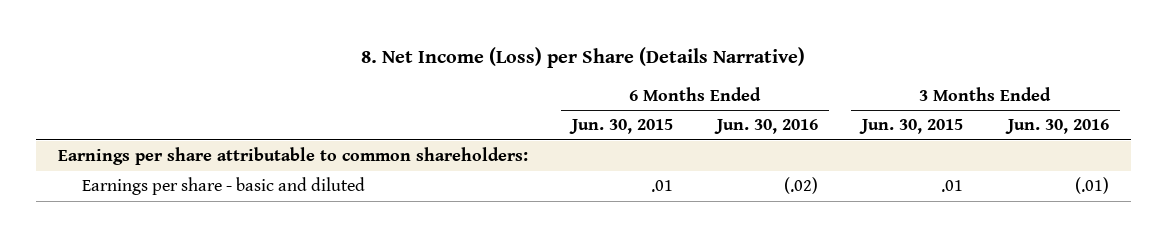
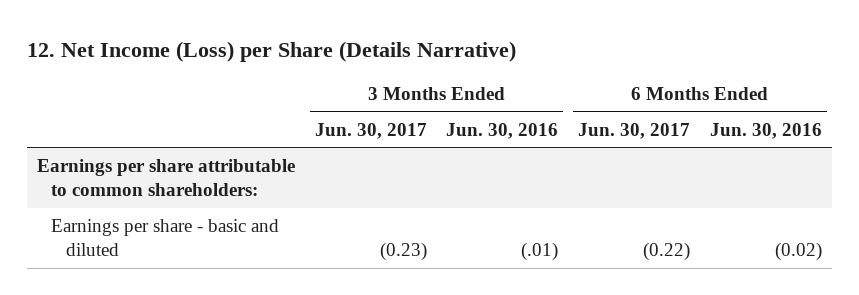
[361,46,806,68] 8. Net Income (Loss) per Share (Details Narrative) -> [26,40,516,62] 12. Net Income (Loss) per Share (Details Narrative)
[568,119,673,135] Jun. 30, 2015 -> none
[859,119,964,135] Jun. 30, 2015 -> none
none -> [314,122,427,139] Jun. 30, 2017
none -> [578,122,691,139] Jun. 30, 2017
[784,177,819,195] (.02) -> [775,242,823,262] (0.02)

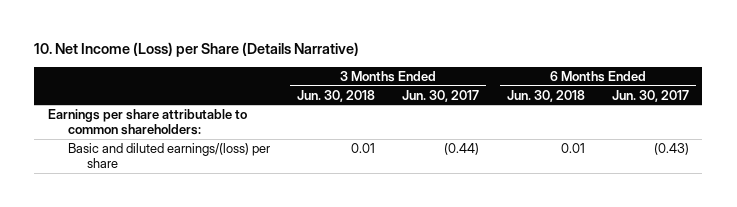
[26,40,516,62] 12. Net Income (Loss) per Share (Details Narrative) -> [34,42,360,58] 10. Net Income (Loss) per Share (Details Narrative)
[446,122,559,139] Jun. 30, 2016 -> none
[710,122,823,139] Jun. 30, 2016 -> none
none -> [296,89,375,102] Jun. 30, 2018
none -> [506,89,585,102] Jun. 30, 2018
[51,219,280,257] Earnings per share - basic and diluted -> [67,142,270,169] Basic and diluted earnings/(loss) per share
[379,242,427,262] (0.23) -> [444,142,480,155] (0.44)
[643,242,691,262] (0.22) -> [653,142,689,155] (0.43)

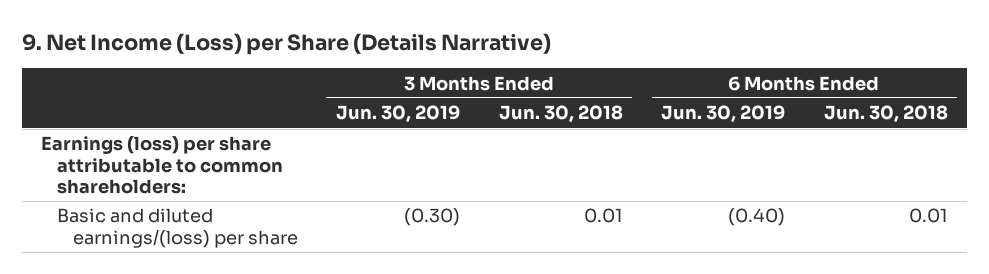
[34,42,360,58] 10. Net Income (Loss) per Share (Details Narrative) -> [21,33,551,56] 9. Net Income (Loss) per Share (Details Narrative)
[402,89,480,102] Jun. 30, 2017 -> none
[611,89,689,102] Jun. 30, 2017 -> none
none -> [336,105,461,124] Jun. 30, 2019
none -> [661,105,786,124] Jun. 30, 2019
[47,108,247,136] Earnings per share attributable to common shareholders: -> [41,136,283,195] Earnings (loss) per share attributable to common shareholders:

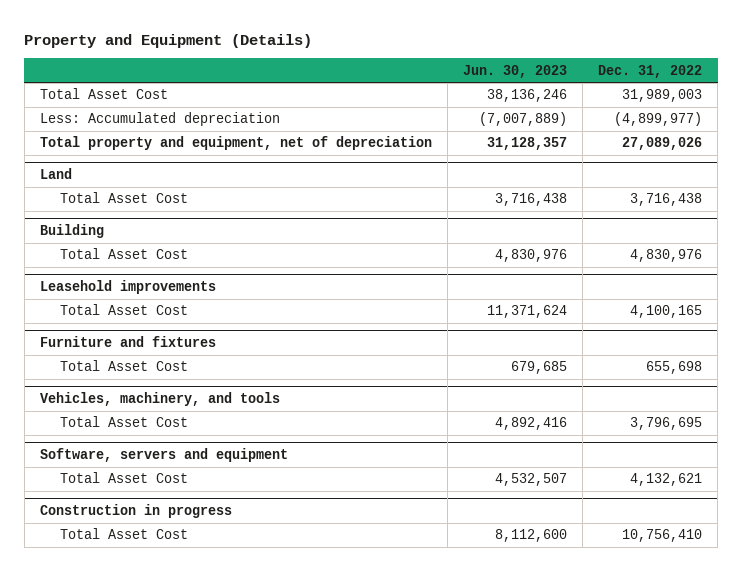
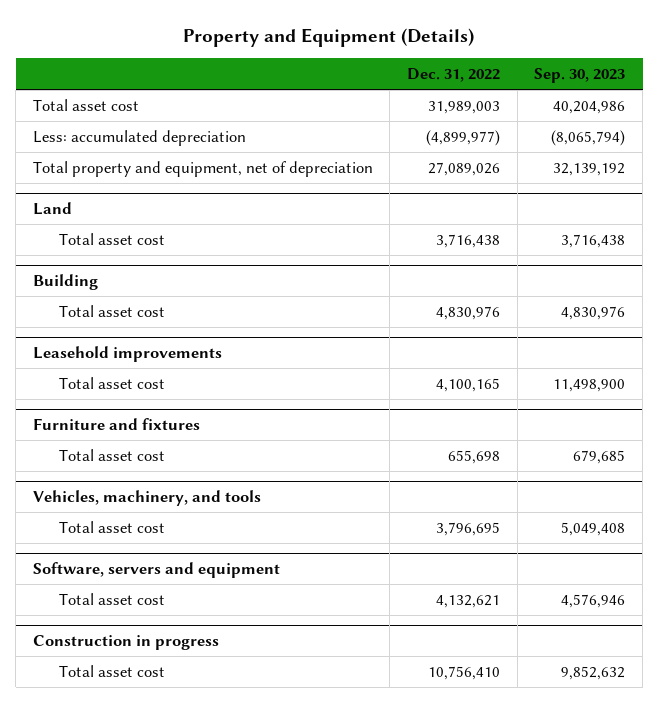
[462,64,567,78] Jun. 30, 2023 -> none
none -> [534,68,626,84] Sep. 30, 2023
[39,88,168,100] Total Asset Cost -> [32,98,139,111] Total asset cost
[39,112,280,127] Less: Accumulated depreciation -> [32,129,246,146] Less: accumulated depreciation
[60,192,189,204] Total Asset Cost -> [58,232,165,245] Total asset cost
[60,248,189,260] Total Asset Cost -> [58,304,165,317] Total asset cost
[60,304,189,316] Total Asset Cost -> [58,376,165,389] Total asset cost
[60,360,189,372] Total Asset Cost -> [58,448,165,461] Total asset cost
[60,416,189,428] Total Asset Cost -> [58,520,165,533] Total asset cost
[60,472,189,484] Total Asset Cost -> [58,592,165,605] Total asset cost
[60,528,189,540] Total Asset Cost -> [58,664,165,677] Total asset cost

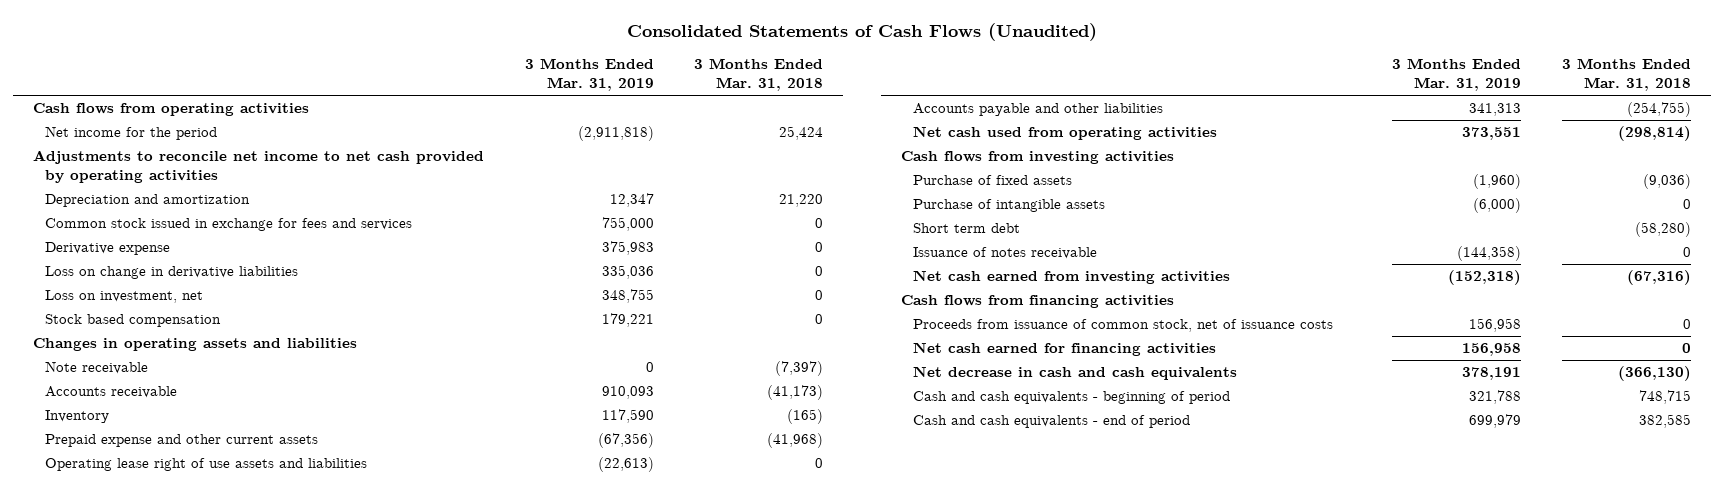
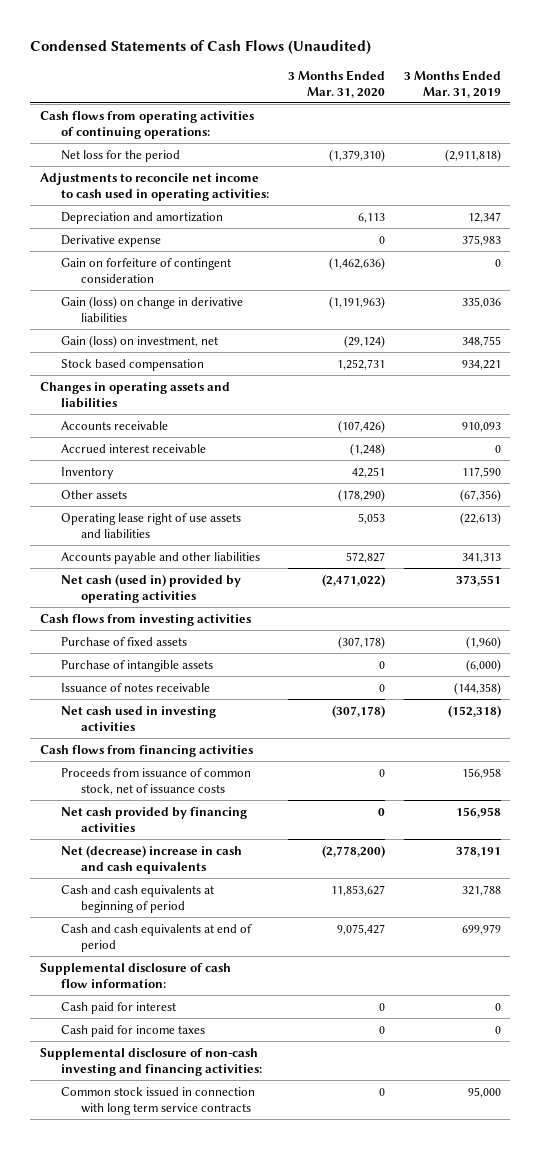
[627,22,1098,41] Consolidated Statements of Cash Flows (Unaudited) -> [30,39,372,55] Condensed Statements of Cash Flows (Unaudited)
[694,57,824,92] 3 Months Ended Mar. 31, 2018 -> none
none -> [287,69,385,98] 3 Months Ended Mar. 31, 2020
[33,103,310,117] Cash flows from operating activities -> [39,110,254,139] Cash flows from operating activities of continuing operations:
[45,126,218,141] Net income for the period -> [60,149,180,162] Net loss for the period
[33,150,485,184] Adjustments to reconcile net income to net cash provided by operating activities -> [39,172,269,201] Adjustments to reconcile net income to cash used in operating activities:
[45,218,413,232] Common stock issued in exchange for fees and services -> none
none -> [60,257,231,283] Gain on forfeiture of contingent consideration
[45,266,299,280] Loss on change in derivative liabilities -> [60,295,243,322] Gain (loss) on change in derivative liabilities
[45,290,204,304] Loss on investment, net -> [60,334,218,348] Gain (loss) on investment, net
[601,313,654,328] 179,221 -> [461,359,501,370] 934,221
[45,361,149,375] Note receivable -> none
none -> [60,443,206,453] Accrued interest receivable
[45,434,319,448] Prepaid expense and other current assets -> [60,489,127,499] Other assets
[913,126,1218,141] Net cash used from operating activities -> [60,573,241,603] Net cash (used in) provided by operating activities
[913,223,1021,234] Short term debt -> none
[913,270,1231,285] Net cash earned from investing activities -> [60,705,216,731] Net cash used in investing activities
[913,342,1217,357] Net cash earned for financing activities -> [60,806,247,832] Net cash provided by financing activities
[913,366,1238,381] Net decrease in cash and cash equivalents -> [60,844,242,874] Net (decrease) increase in cash and cash equivalents
[913,391,1231,405] Cash and cash equivalents - beginning of period -> [60,884,214,913] Cash and cash equivalents at beginning of period
[913,415,1191,429] Cash and cash equivalents - end of period -> [60,923,252,952] Cash and cash equivalents at end of period
none -> [39,962,231,988] Supplemental disclosure of cash flow information:
none -> [60,1001,176,1014] Cash paid for interest
none -> [60,1024,205,1037] Cash paid for income taxes
none -> [39,1047,262,1076] Supplemental disclosure of non-cash investing and financing activities:
none -> [60,1086,255,1115] Common stock issued in connection with long term service contracts

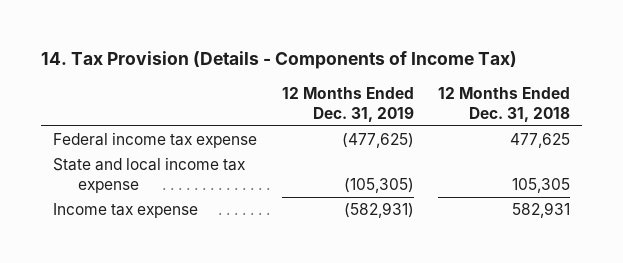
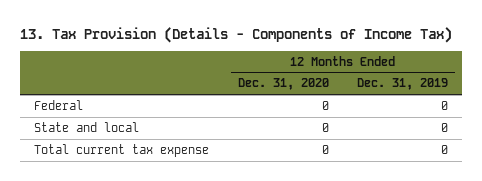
[41,51,518,70] 14. Tax Provision (Details - Components of Income Tax) -> [20,26,453,43] 13. Tax Provision (Details - Components of Income Tax)
[437,86,570,122] 12 Months Ended Dec. 31, 2018 -> none
none -> [237,78,329,91] Dec. 31, 2020
[53,203,199,219] Income tax expense -> none
[53,132,258,149] Federal income tax expense -> [34,100,84,111] Federal
[341,133,414,149] (477,625) -> [441,101,449,111] 0
[53,157,246,194] State and local income tax expense -> [34,122,140,133] State and local
[343,178,414,194] (105,305) -> [441,123,449,133] 0
none -> [34,144,210,158] Total current tax expense

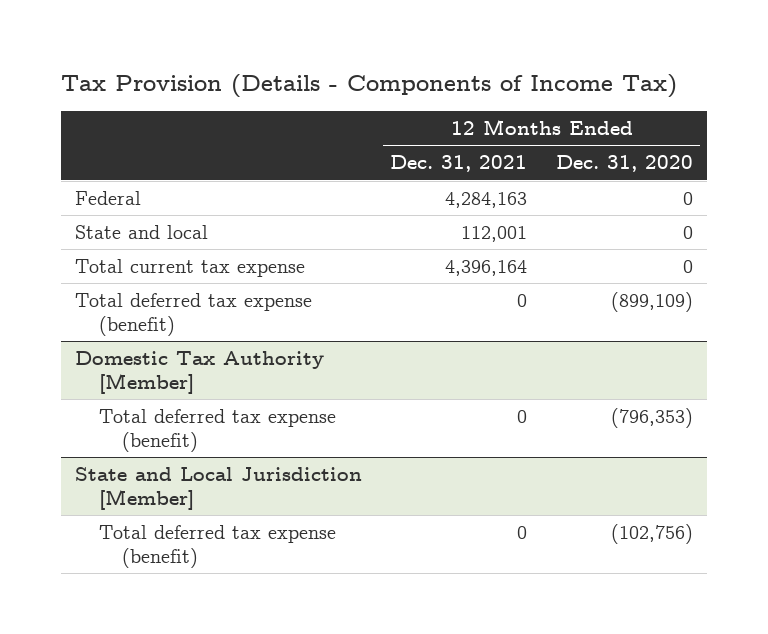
[20,26,453,43] 13. Tax Provision (Details - Components of Income Tax) -> [60,74,677,99] Tax Provision (Details - Components of Income Tax)
[357,78,449,91] Dec. 31, 2019 -> none
none -> [390,155,528,173] Dec. 31, 2021
none -> [74,292,312,336] Total deferred tax expense (benefit)
none -> [74,350,324,394] Domestic Tax Authority [Member]
none -> [98,408,336,452] Total deferred tax expense (benefit)
none -> [74,466,362,510] State and Local Jurisdiction [Member]
none -> [98,524,336,568] Total deferred tax expense (benefit)

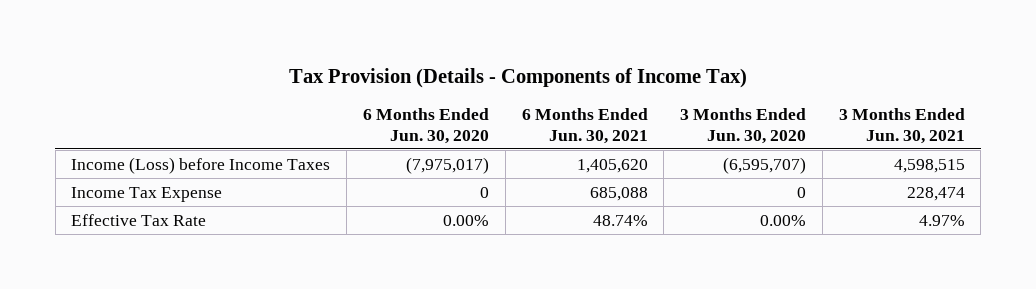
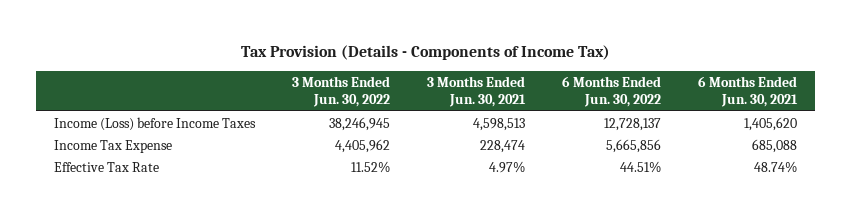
[363,107,490,144] 6 Months Ended Jun. 30, 2020 -> none
[680,107,807,144] 3 Months Ended Jun. 30, 2020 -> none
none -> [292,75,391,107] 3 Months Ended Jun. 30, 2022
none -> [562,75,662,107] 6 Months Ended Jun. 30, 2022
[893,158,965,173] 4,598,515 -> [473,117,526,131] 4,598,513

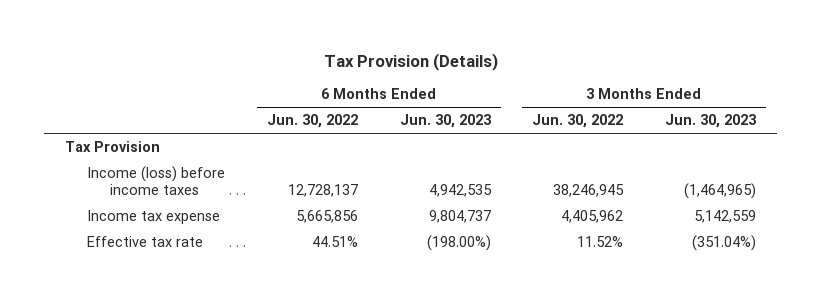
[240,45,610,61] Tax Provision (Details - Components of Income Tax) -> [323,52,498,71] Tax Provision (Details)
[427,75,527,107] 3 Months Ended Jun. 30, 2021 -> none
[697,75,798,107] 6 Months Ended Jun. 30, 2021 -> none
none -> [399,114,491,129] Jun. 30, 2023
none -> [665,114,757,129] Jun. 30, 2023
none -> [65,141,161,153] Tax Provision
[54,116,257,131] Income (Loss) before Income Taxes -> [87,166,226,195] Income (loss) before income taxes
[54,139,173,153] Income Tax Expense -> [87,210,221,225] Income tax expense
[54,161,160,172] Effective Tax Rate -> [87,236,204,248] Effective tax rate

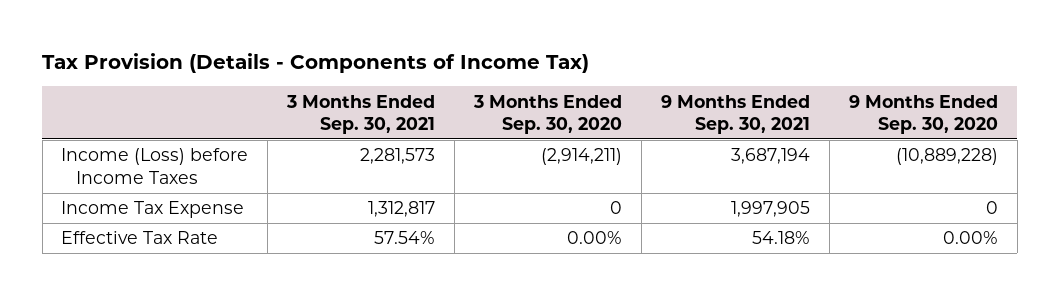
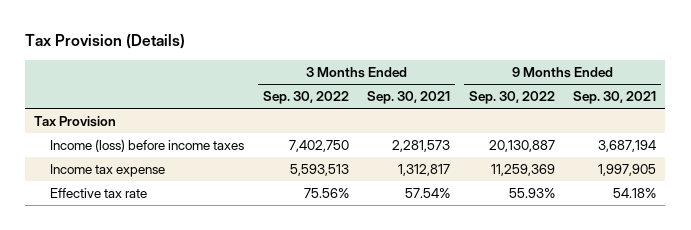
[42,52,590,73] Tax Provision (Details - Components of Income Tax) -> [25,34,186,50] Tax Provision (Details)
[473,94,623,134] 3 Months Ended Sep. 30, 2020 -> none
[848,94,998,134] 9 Months Ended Sep. 30, 2020 -> none
none -> [262,91,349,105] Sep. 30, 2022
none -> [468,91,555,105] Sep. 30, 2022
none -> [34,115,117,127] Tax Provision
[61,148,249,184] Income (Loss) before Income Taxes -> [50,138,245,152] Income (loss) before income taxes
[61,201,245,219] Income Tax Expense -> [50,163,166,177] Income tax expense
[61,231,219,245] Effective Tax Rate -> [50,187,148,198] Effective tax rate

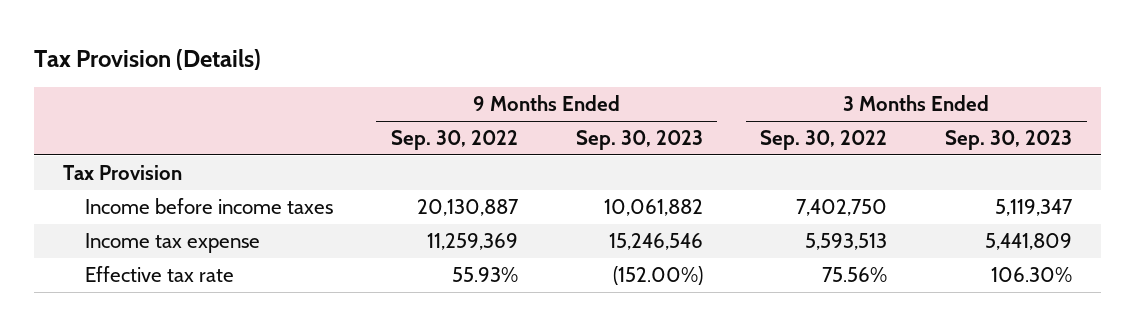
[367,91,451,105] Sep. 30, 2021 -> none
[573,91,657,105] Sep. 30, 2021 -> none
none -> [575,130,703,151] Sep. 30, 2023
none -> [945,130,1073,151] Sep. 30, 2023
[50,138,245,152] Income (loss) before income taxes -> [84,198,333,215] Income before income taxes

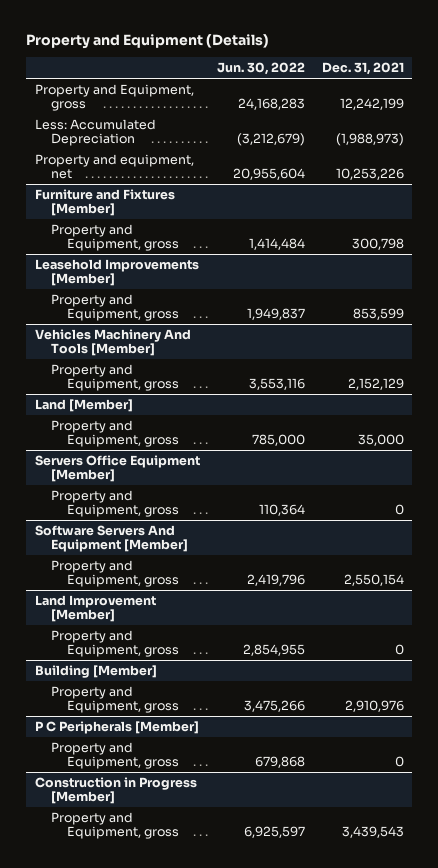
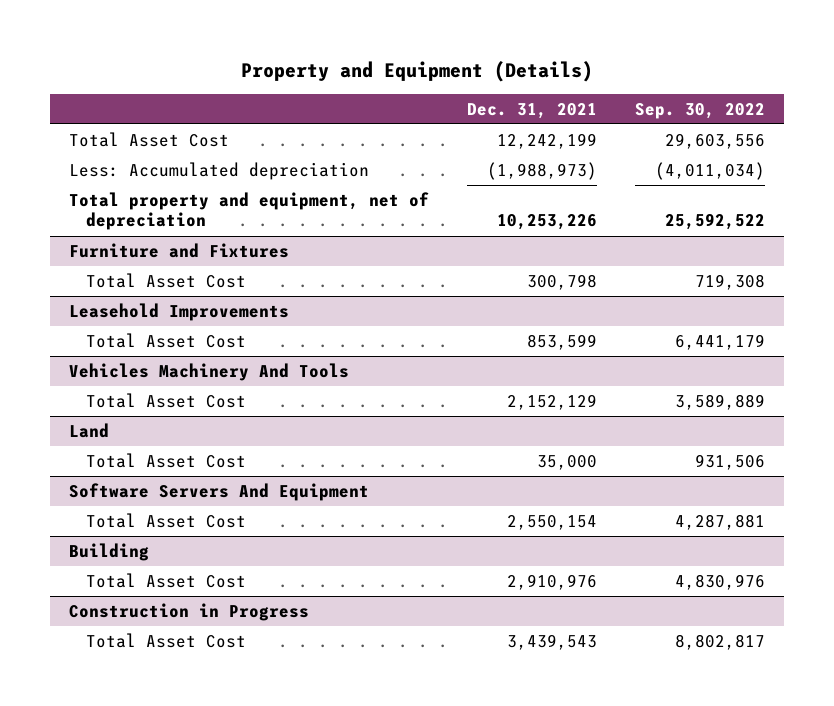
[216,62,305,76] Jun. 30, 2022 -> none
none -> [635,102,766,119] Sep. 30, 2022
[34,454,200,483] Servers Office Equipment [Member] -> none
[50,489,179,518] Property and Equipment, gross -> none
[34,594,156,623] Land Improvement [Member] -> none
[50,629,179,658] Property and Equipment, gross -> none
[34,720,199,734] P C Peripherals [Member] -> none
[50,741,179,770] Property and Equipment, gross -> none
[34,83,194,112] Property and Equipment, gross -> [69,132,230,148] Total Asset Cost
[34,118,156,147] Less: Accumulated Depreciation -> [69,162,370,181] Less: Accumulated depreciation
[34,153,194,180] Property and equipment, net -> [69,192,430,231] Total property and equipment, net of depreciation
[34,188,175,217] Furniture and Fixtures [Member] -> [69,243,290,259] Furniture and Fixtures
[50,223,179,252] Property and Equipment, gross -> [86,273,247,289] Total Asset Cost
[34,258,199,287] Leasehold Improvements [Member] -> [69,303,290,322] Leasehold Improvements
[50,293,179,322] Property and Equipment, gross -> [86,333,247,349] Total Asset Cost
[34,328,191,357] Vehicles Machinery And Tools [Member] -> [69,363,350,382] Vehicles Machinery And Tools
[50,363,179,392] Property and Equipment, gross -> [86,393,247,409] Total Asset Cost
[34,398,133,412] Land [Member] -> [69,423,110,439] Land
[50,419,179,448] Property and Equipment, gross -> [86,453,247,469] Total Asset Cost
[34,524,188,553] Software Servers And Equipment [Member] -> [69,483,370,502] Software Servers And Equipment
[50,559,179,588] Property and Equipment, gross -> [86,513,247,529] Total Asset Cost
[34,664,157,678] Building [Member] -> [69,543,150,562] Building
[50,685,179,714] Property and Equipment, gross -> [86,573,247,589] Total Asset Cost
[34,776,197,805] Construction in Progress [Member] -> [69,603,310,622] Construction in Progress
[50,811,179,840] Property and Equipment, gross -> [86,633,247,649] Total Asset Cost

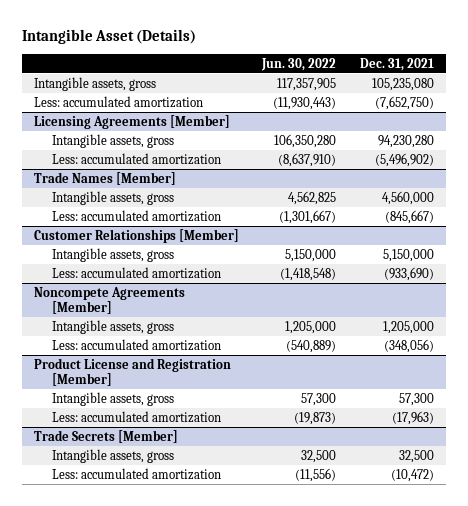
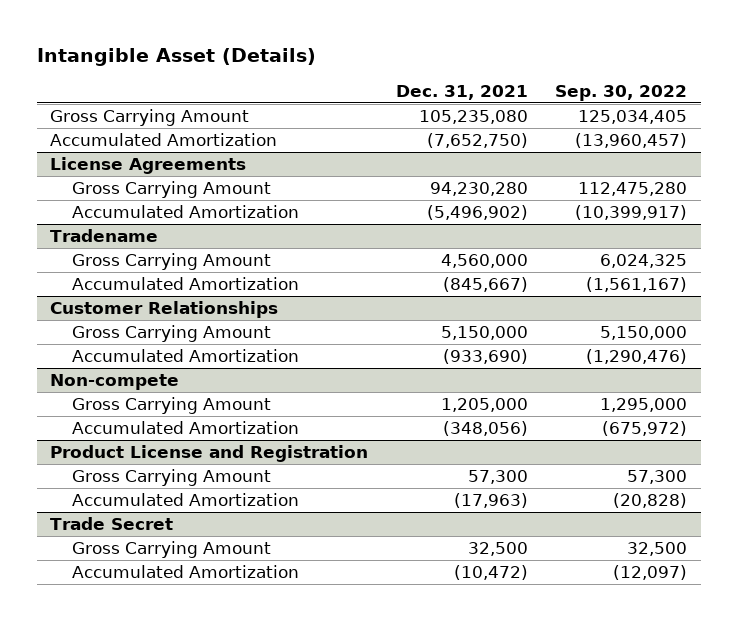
[261,57,337,71] Jun. 30, 2022 -> none
none -> [554,84,687,101] Sep. 30, 2022
[33,76,156,91] Intangible assets, gross -> [50,109,250,127] Gross Carrying Amount
[33,95,203,108] Less: accumulated amortization -> [50,133,278,147] Accumulated Amortization
[33,114,230,129] Licensing Agreements [Member] -> [50,157,247,175] License Agreements
[51,133,174,148] Intangible assets, gross -> [71,181,271,199] Gross Carrying Amount
[51,152,221,165] Less: accumulated amortization -> [71,205,299,219] Accumulated Amortization
[33,171,176,185] Trade Names [Member] -> [50,229,159,243] Tradename
[51,190,174,205] Intangible assets, gross -> [71,253,271,271] Gross Carrying Amount
[51,209,221,222] Less: accumulated amortization -> [71,277,299,291] Accumulated Amortization
[33,228,239,243] Customer Relationships [Member] -> [50,301,279,319] Customer Relationships
[51,247,174,262] Intangible assets, gross -> [71,325,271,343] Gross Carrying Amount
[51,266,221,279] Less: accumulated amortization -> [71,349,299,363] Accumulated Amortization
[33,286,185,314] Noncompete Agreements [Member] -> [50,374,180,391] Non-compete
[51,319,174,334] Intangible assets, gross -> [71,397,271,415] Gross Carrying Amount
[51,338,221,351] Less: accumulated amortization -> [71,421,299,435] Accumulated Amortization
[33,357,231,386] Product License and Registration [Member] -> [50,445,369,463] Product License and Registration
[51,391,174,406] Intangible assets, gross -> [71,469,271,487] Gross Carrying Amount
[51,410,221,423] Less: accumulated amortization -> [71,493,299,507] Accumulated Amortization
[33,429,178,443] Trade Secrets [Member] -> [50,517,174,531] Trade Secret
[51,448,174,463] Intangible assets, gross -> [71,541,271,559] Gross Carrying Amount
[51,467,221,480] Less: accumulated amortization -> [71,565,299,579] Accumulated Amortization

